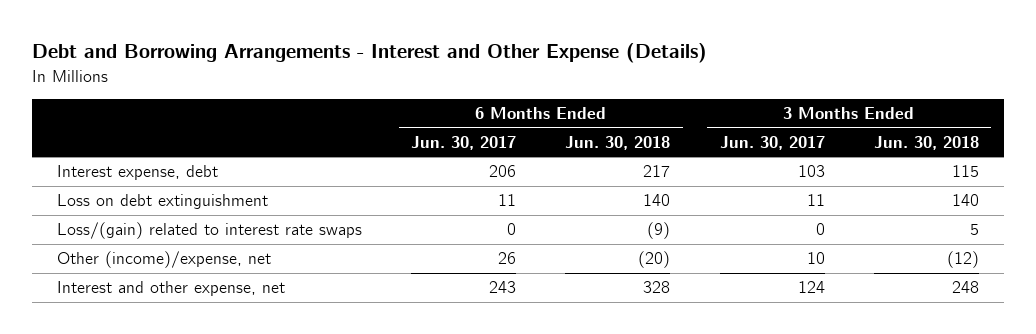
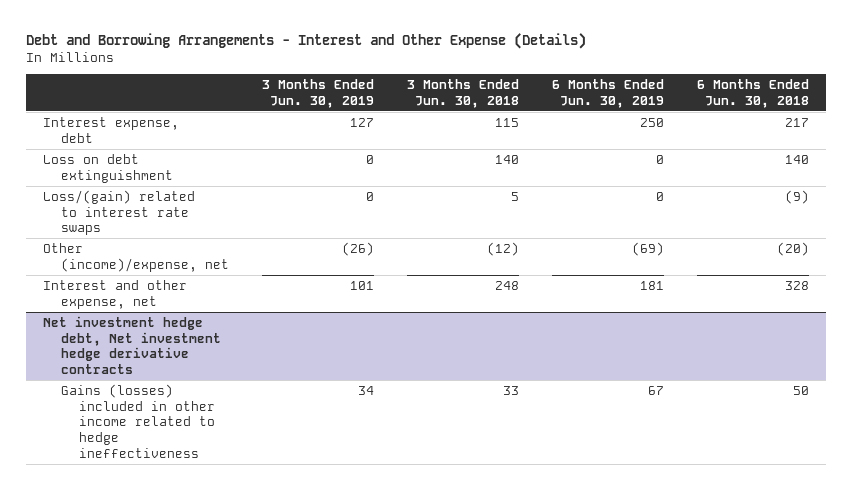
[410,135,516,150] Jun. 30, 2017 -> none
[719,135,825,150] Jun. 30, 2017 -> none
none -> [262,78,375,108] 3 Months Ended Jun. 30, 2019
none -> [552,78,665,108] 6 Months Ended Jun. 30, 2019
none -> [42,315,222,374] Net investment hedge debt, Net investment hedge derivative contracts
none -> [61,383,216,458] Gains (losses) included in other income related to hedge ineffectiveness

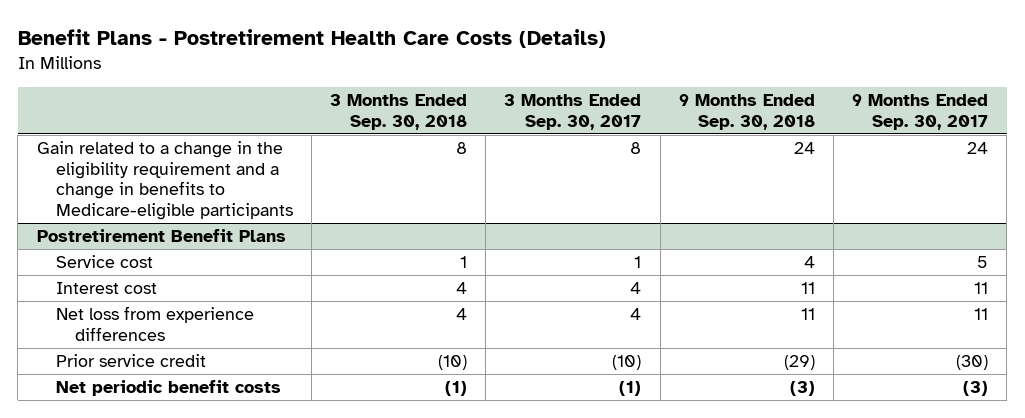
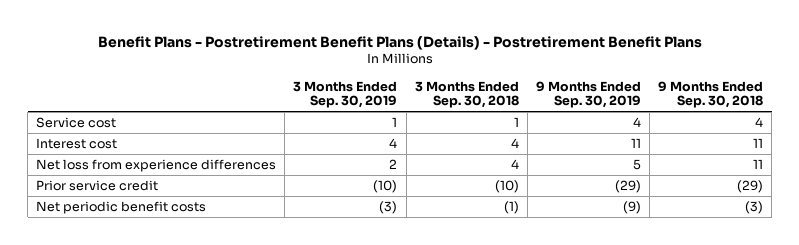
[17,29,606,49] Benefit Plans - Postretirement Health Care Costs (Details) -> [97,35,702,50] Benefit Plans - Postretirement Benefit Plans (Details) - Postretirement Benefit Plans
[504,94,642,130] 3 Months Ended Sep. 30, 2017 -> none
[852,94,989,130] 9 Months Ended Sep. 30, 2017 -> none
none -> [293,80,398,109] 3 Months Ended Sep. 30, 2019
none -> [536,80,642,109] 9 Months Ended Sep. 30, 2019
[36,141,293,221] Gain related to a change in the eligibility requirement and a change in benefits to Medicare-eligible participants -> none
[36,229,286,243] Postretirement Benefit Plans -> none

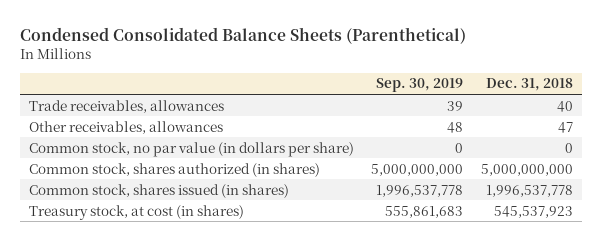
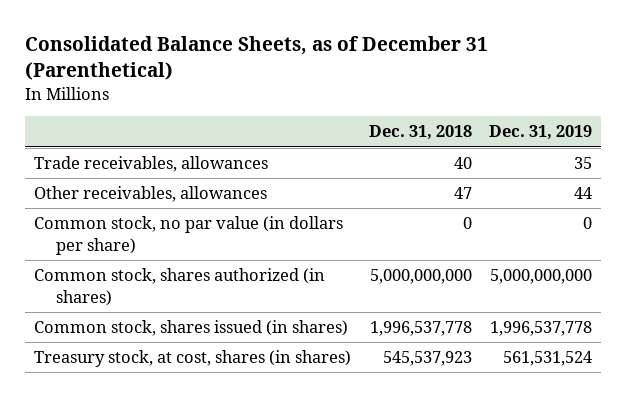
[19,26,466,44] Condensed Consolidated Balance Sheets (Parenthetical) -> [25,36,489,81] Consolidated Balance Sheets, as of December 31 (Parenthetical)
[376,78,464,93] Sep. 30, 2019 -> none
none -> [489,125,593,141] Dec. 31, 2019
[28,204,244,220] Treasury stock, at cost (in shares) -> [34,350,352,368] Treasury stock, at cost, shares (in shares)

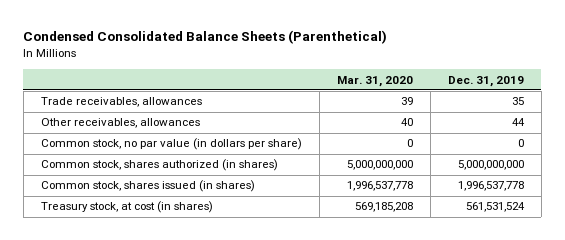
[25,36,489,81] Consolidated Balance Sheets, as of December 31 (Parenthetical) -> [23,30,388,45] Condensed Consolidated Balance Sheets (Parenthetical)
[368,125,472,141] Dec. 31, 2018 -> none
none -> [336,75,413,87] Mar. 31, 2020
[34,350,352,368] Treasury stock, at cost, shares (in shares) -> [40,201,213,214] Treasury stock, at cost (in shares)

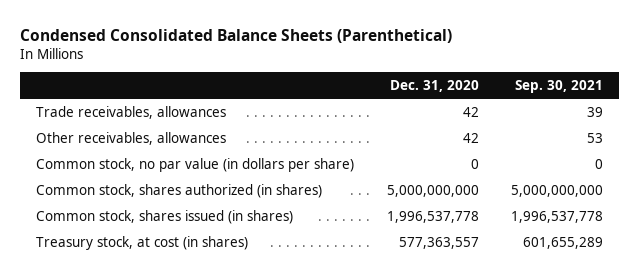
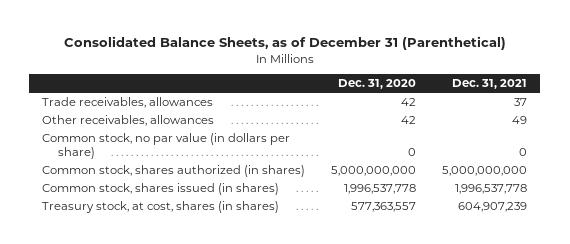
[19,28,452,43] Condensed Consolidated Balance Sheets (Parenthetical) -> [63,36,506,51] Consolidated Balance Sheets, as of December 31 (Parenthetical)
[515,79,604,93] Sep. 30, 2021 -> none
none -> [452,79,528,90] Dec. 31, 2021
[36,235,249,250] Treasury stock, at cost (in shares) -> [42,201,280,214] Treasury stock, at cost, shares (in shares)

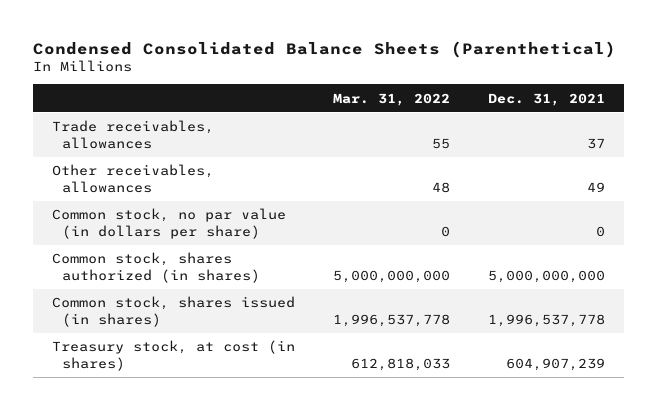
[63,36,506,51] Consolidated Balance Sheets, as of December 31 (Parenthetical) -> [33,40,617,58] Condensed Consolidated Balance Sheets (Parenthetical)
[338,79,417,90] Dec. 31, 2020 -> none
none -> [332,92,450,106] Mar. 31, 2022
[42,201,280,214] Treasury stock, at cost, shares (in shares) -> [52,340,296,372] Treasury stock, at cost (in shares)

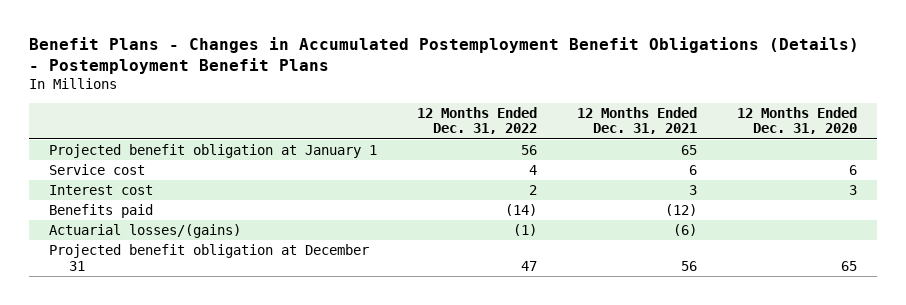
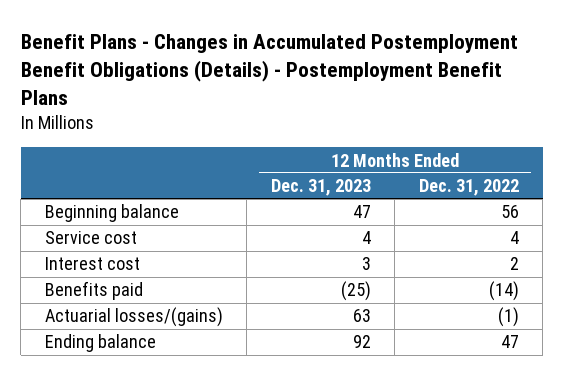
[576,106,697,135] 12 Months Ended Dec. 31, 2021 -> none
[736,106,857,135] 12 Months Ended Dec. 31, 2020 -> none
none -> [270,179,371,197] Dec. 31, 2023
[49,143,378,158] Projected benefit obligation at January 1 -> [44,204,179,223] Beginning balance
[49,243,370,271] Projected benefit obligation at December 31 -> [44,334,156,353] Ending balance

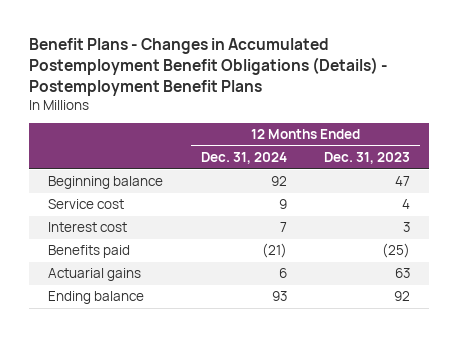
[418,179,519,197] Dec. 31, 2022 -> none
none -> [200,152,287,165] Dec. 31, 2024
[44,307,223,328] Actuarial losses/(gains) -> [47,268,141,282] Actuarial gains

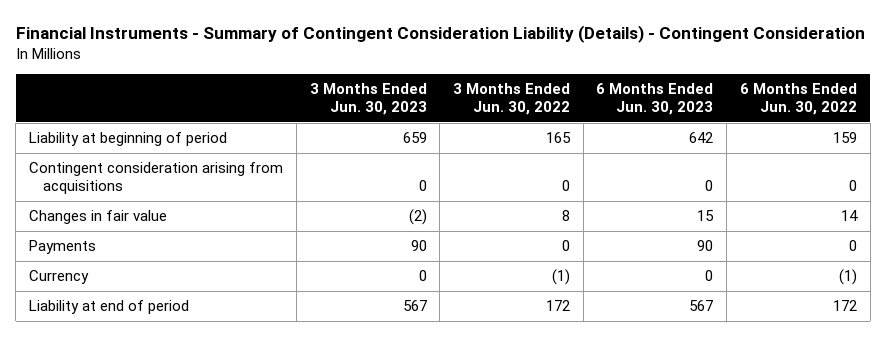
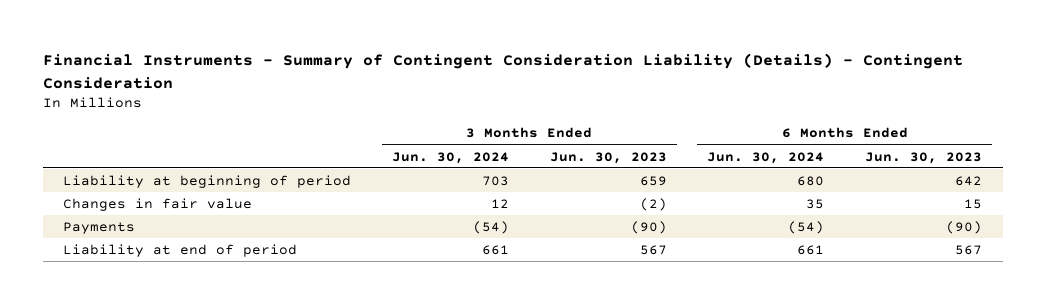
[452,83,570,116] 3 Months Ended Jun. 30, 2022 -> none
[739,83,857,116] 6 Months Ended Jun. 30, 2022 -> none
none -> [391,151,509,164] Jun. 30, 2024
none -> [707,151,825,164] Jun. 30, 2024
[29,162,284,195] Contingent consideration arising from acquisitions -> none
[29,270,90,285] Currency -> none
[410,240,427,252] 90 -> [630,220,667,234] (90)
[697,240,714,252] 90 -> [946,220,983,234] (90)

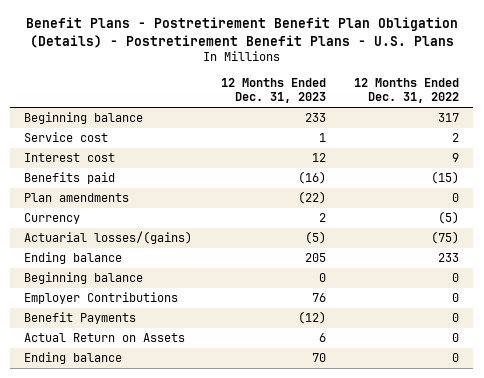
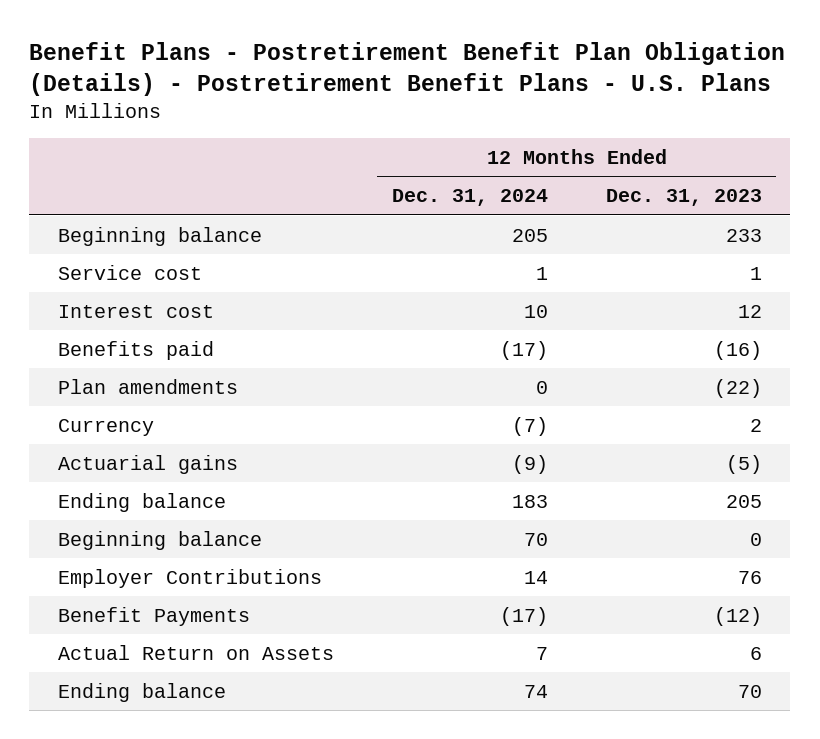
[354,78,460,104] 12 Months Ended Dec. 31, 2022 -> none
none -> [391,189,548,207] Dec. 31, 2024
[24,231,193,245] Actuarial losses/(gains) -> [58,454,239,474] Actuarial gains

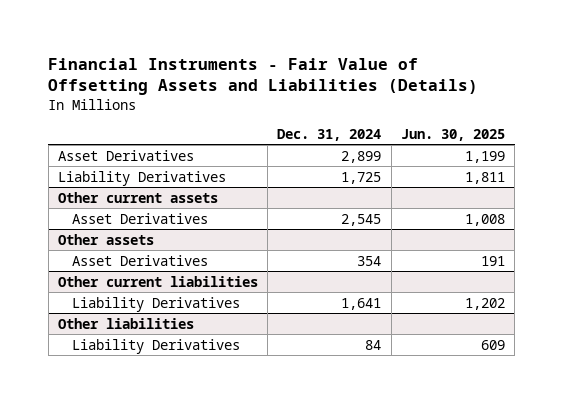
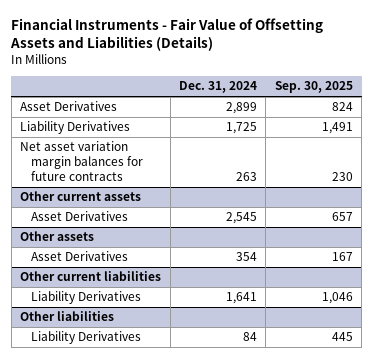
[400,128,505,141] Jun. 30, 2025 -> none
none -> [274,81,353,94] Sep. 30, 2025
none -> [20,141,144,182] Net asset variation margin balances for future contracts

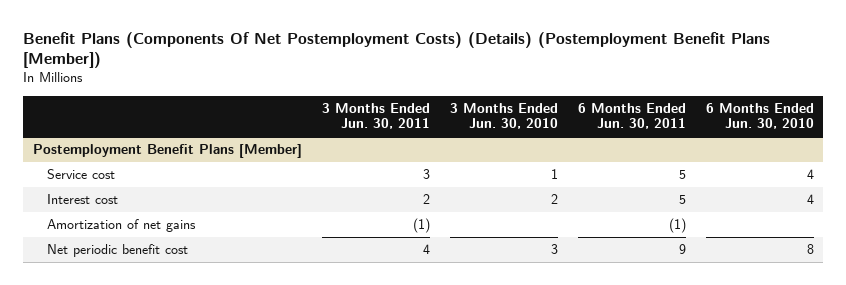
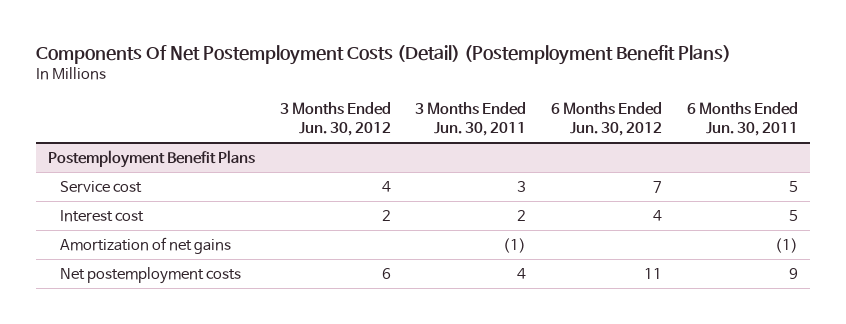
[22,31,770,69] Benefit Plans (Components Of Net Postemployment Costs) (Details) (Postemployment Benefit Plans [Member]) -> [35,44,731,65] Components Of Net Postemployment Costs (Detail) (Postemployment Benefit Plans)
[449,102,558,130] 3 Months Ended Jun. 30, 2010 -> none
[705,102,814,130] 6 Months Ended Jun. 30, 2010 -> none
none -> [279,102,391,137] 3 Months Ended Jun. 30, 2012
none -> [551,102,663,137] 6 Months Ended Jun. 30, 2012
[32,144,302,159] Postemployment Benefit Plans [Member] -> [47,149,255,168] Postemployment Benefit Plans
[47,244,189,258] Net periodic benefit cost -> [59,266,241,284] Net postemployment costs

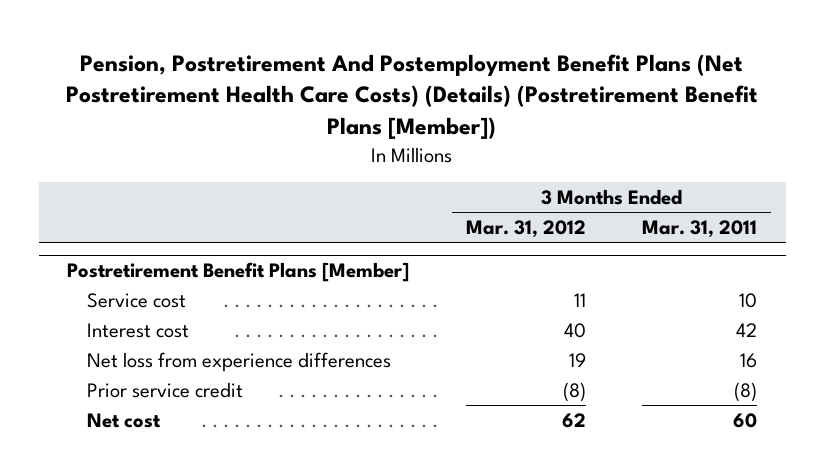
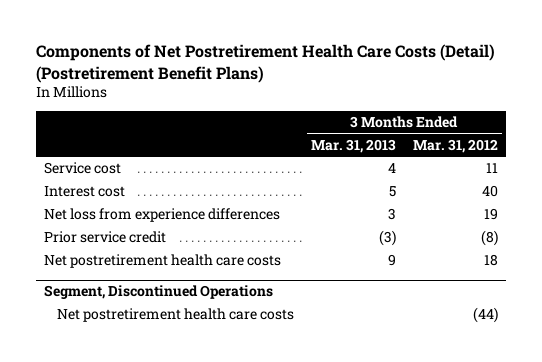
[66,53,759,140] Pension, Postretirement And Postemployment Benefit Plans (Net Postretirement Health Care Costs) (Details) (Postretirement Benefit Plans [Member]) -> [35,44,495,83] Components of Net Postretirement Health Care Costs (Detail) (Postretirement Benefit Plans)
[642,219,758,238] Mar. 31, 2011 -> none
none -> [310,138,396,153] Mar. 31, 2013
[67,261,410,282] Postretirement Benefit Plans [Member] -> none
[87,412,162,428] Net cost -> [44,254,282,269] Net postretirement health care costs
[561,412,586,428] 62 -> [483,254,498,267] 18
none -> [44,285,274,300] Segment, Discontinued Operations
none -> [56,308,294,323] Net postretirement health care costs

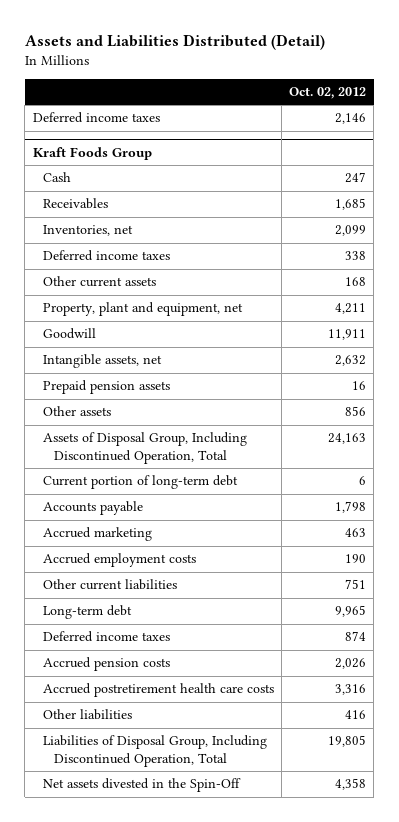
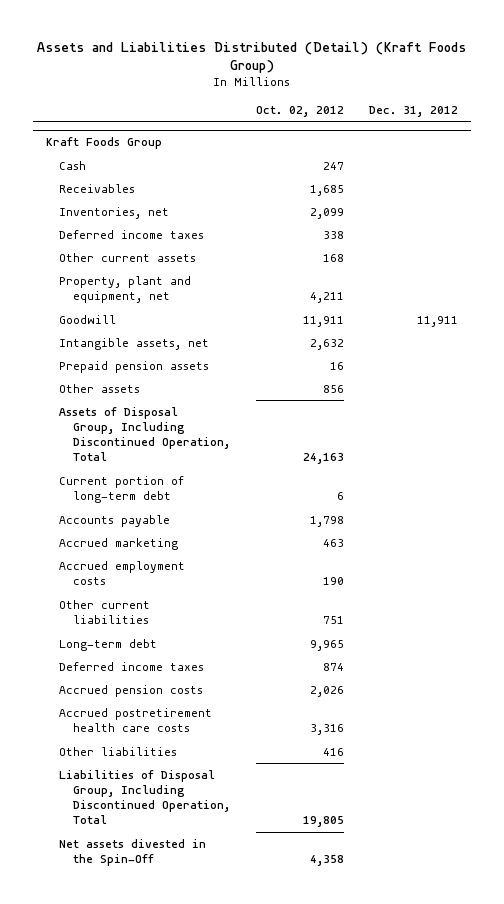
[24,34,325,51] Assets and Liabilities Distributed (Detail) -> [36,41,466,74] Assets and Liabilities Distributed (Detail) (Kraft Foods Group)
none -> [368,106,458,118] Dec. 31, 2012
[32,112,160,124] Deferred income taxes -> none

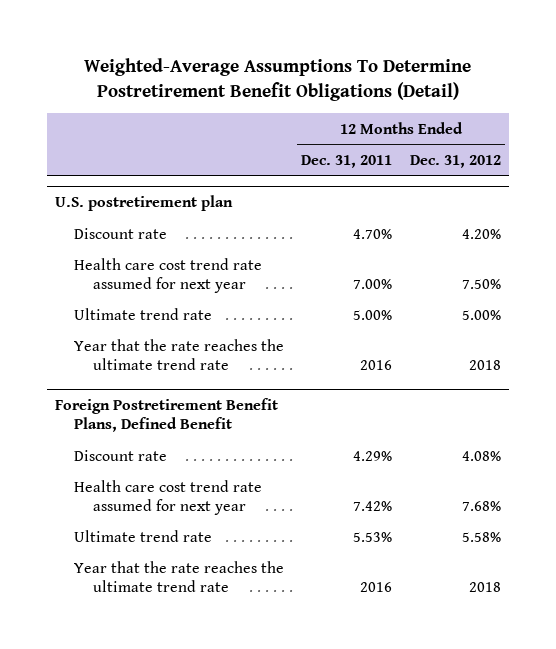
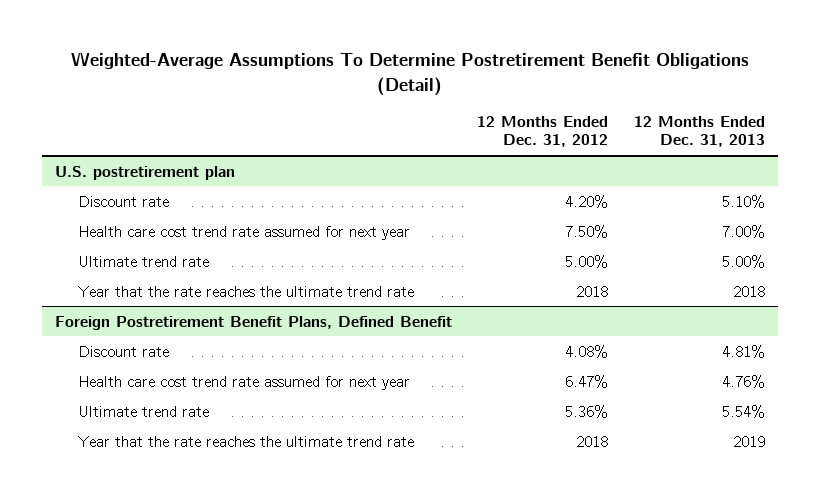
[301,155,393,169] Dec. 31, 2011 -> none
none -> [634,115,766,148] 12 Months Ended Dec. 31, 2013
[461,500,501,511] 7.68% -> [565,374,609,388] 6.47%
[461,531,501,542] 5.58% -> [565,404,609,418] 5.36%

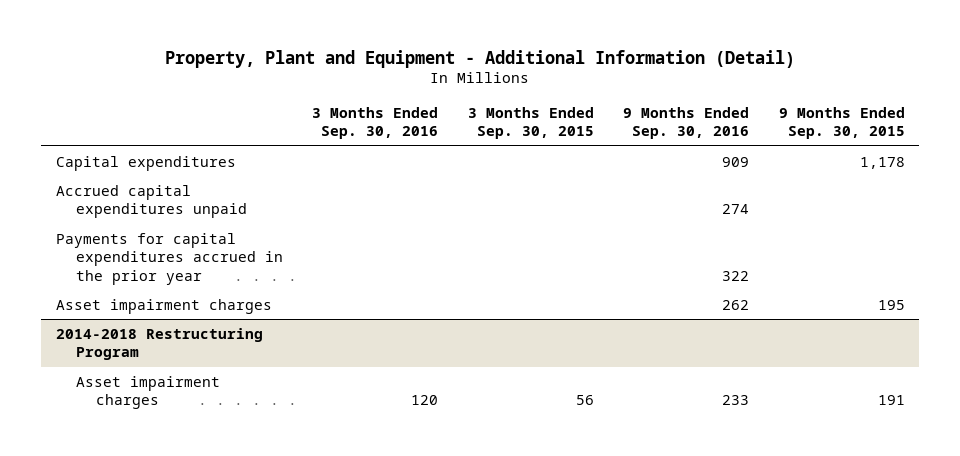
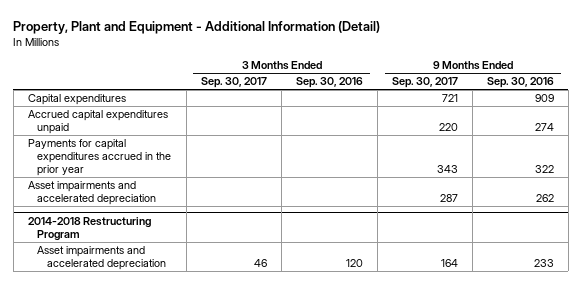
[467,106,594,140] 3 Months Ended Sep. 30, 2015 -> none
[778,106,905,140] 9 Months Ended Sep. 30, 2015 -> none
none -> [200,77,267,89] Sep. 30, 2017
none -> [391,77,458,89] Sep. 30, 2017
[55,298,272,314] Asset impairment charges -> [27,181,157,206] Asset impairments and accelerated depreciation
[75,375,220,410] Asset impairment charges -> [37,246,166,271] Asset impairments and accelerated depreciation

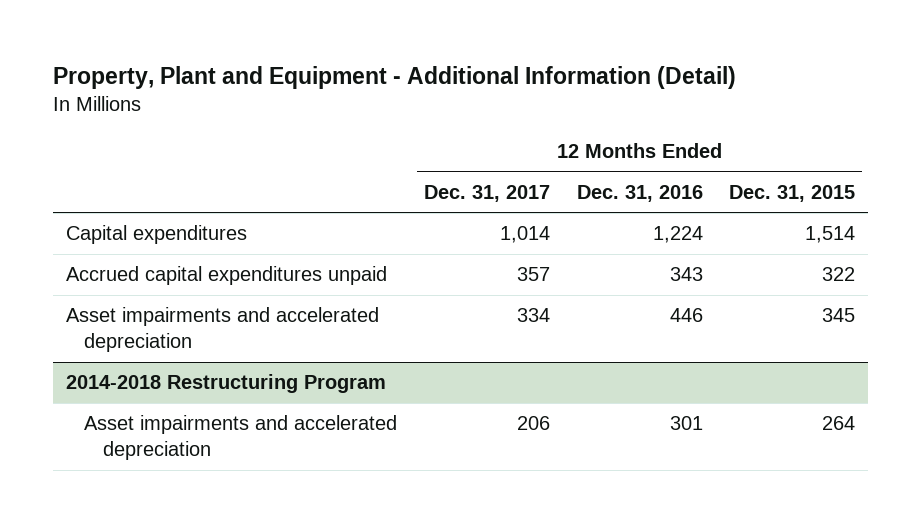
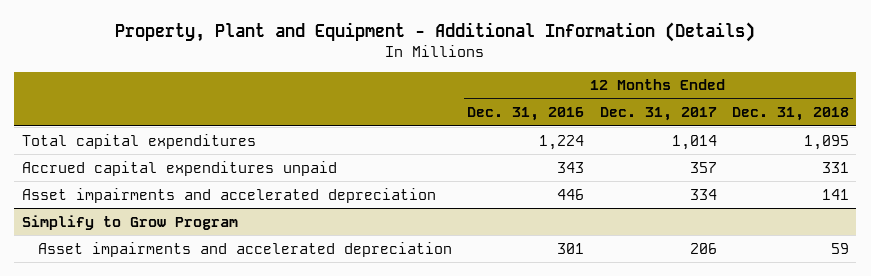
[52,66,736,90] Property, Plant and Equipment - Additional Information (Detail) -> [115,22,756,43] Property, Plant and Equipment - Additional Information (Details)
[729,185,856,203] Dec. 31, 2015 -> none
none -> [731,107,849,122] Dec. 31, 2018
[66,225,248,245] Capital expenditures -> [21,133,256,149] Total capital expenditures
[66,374,387,394] 2014-2018 Restructuring Program -> none
none -> [21,214,238,230] Simplify to Grow Program

